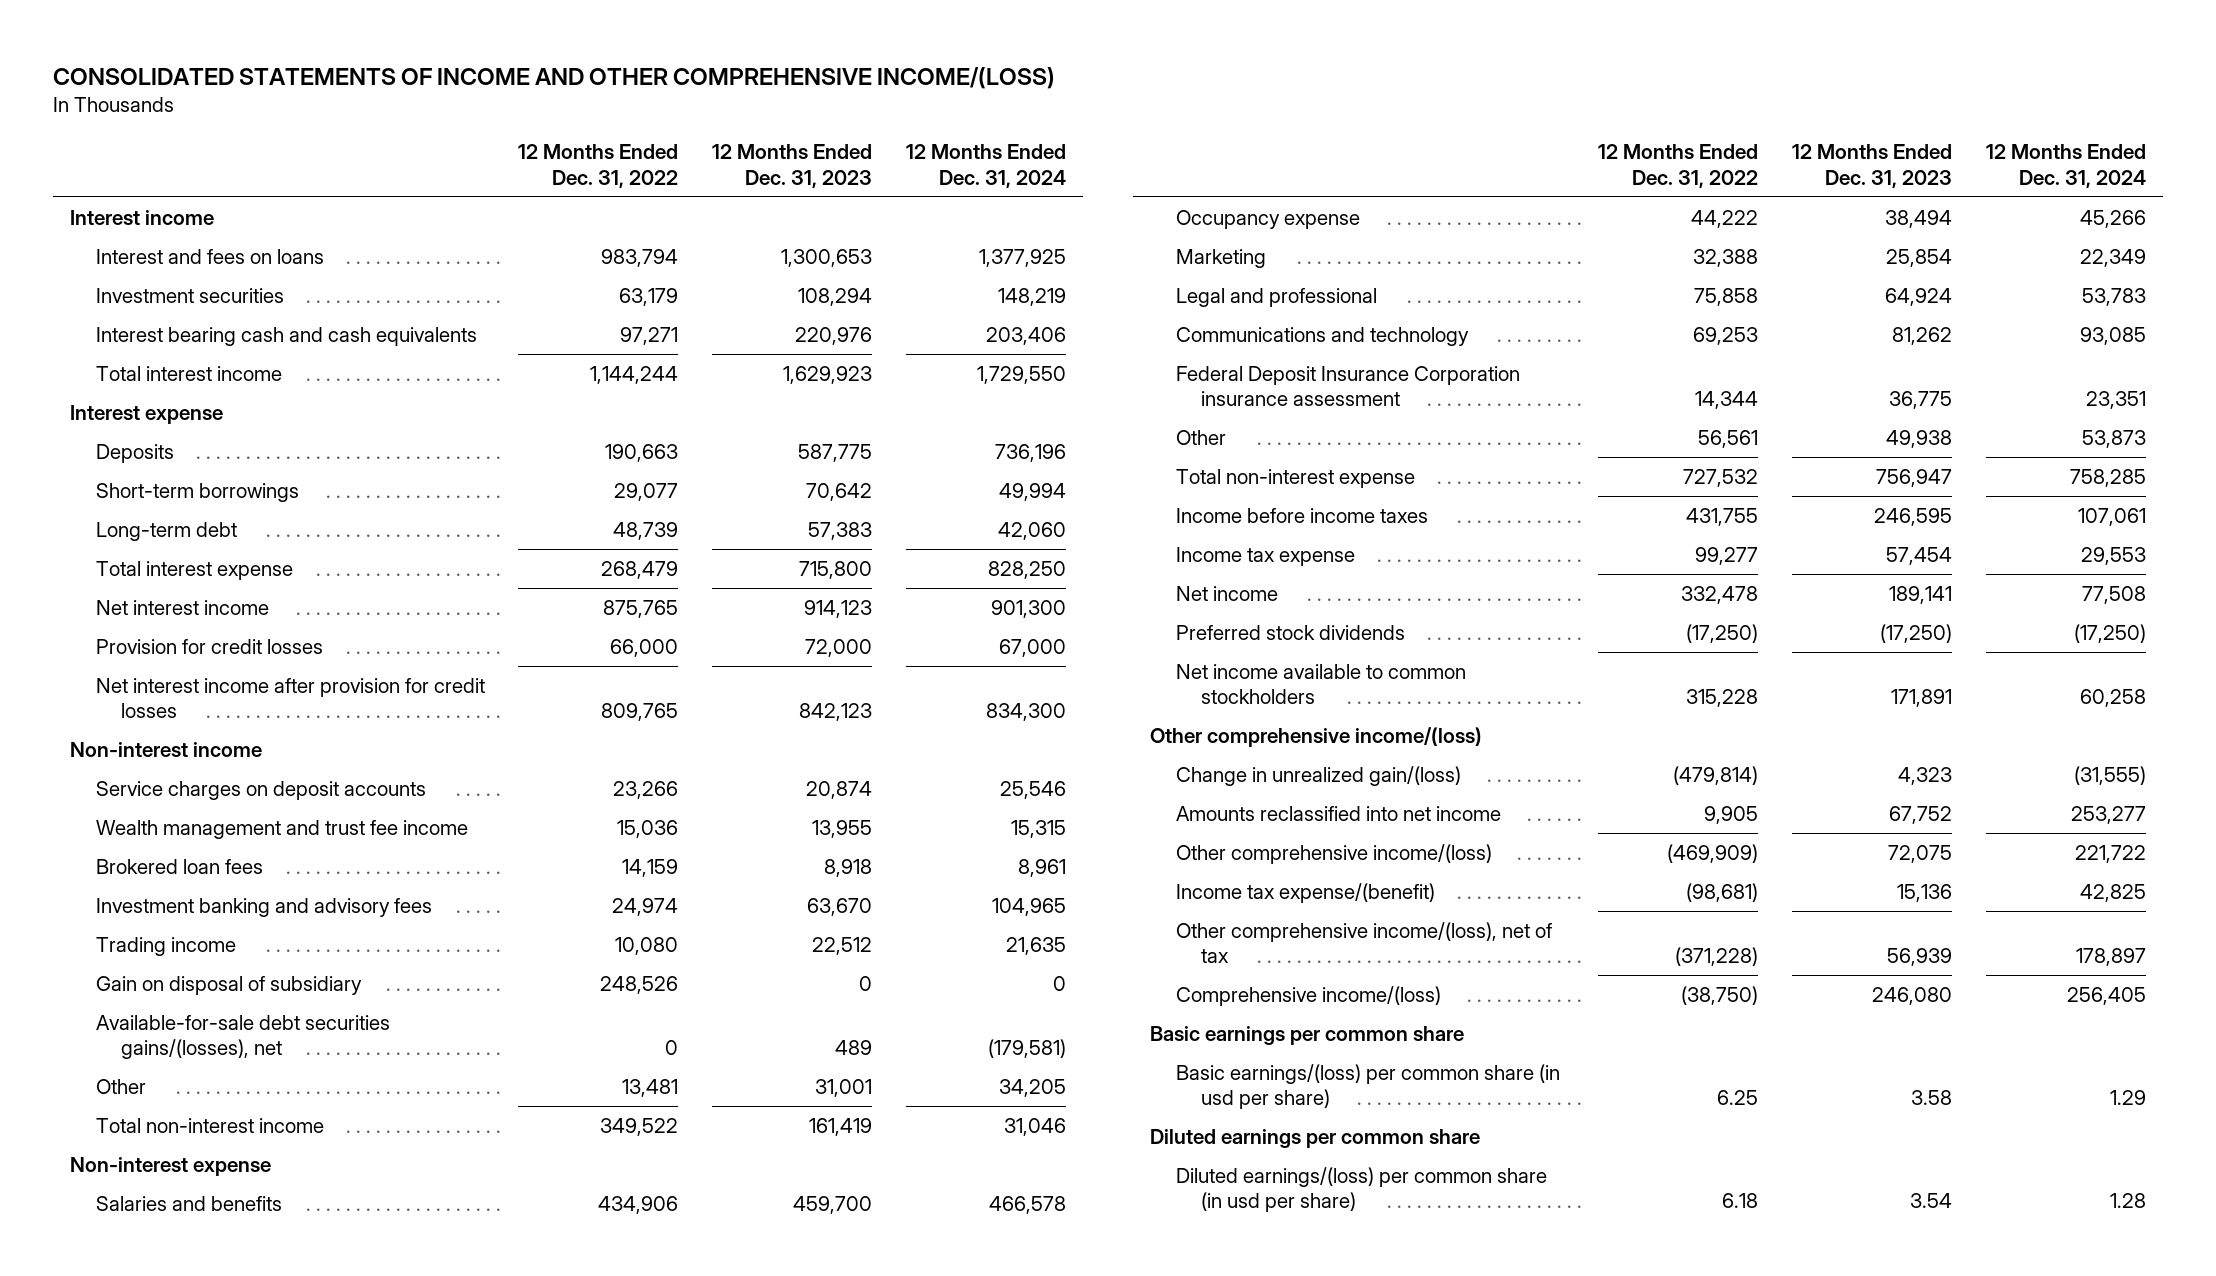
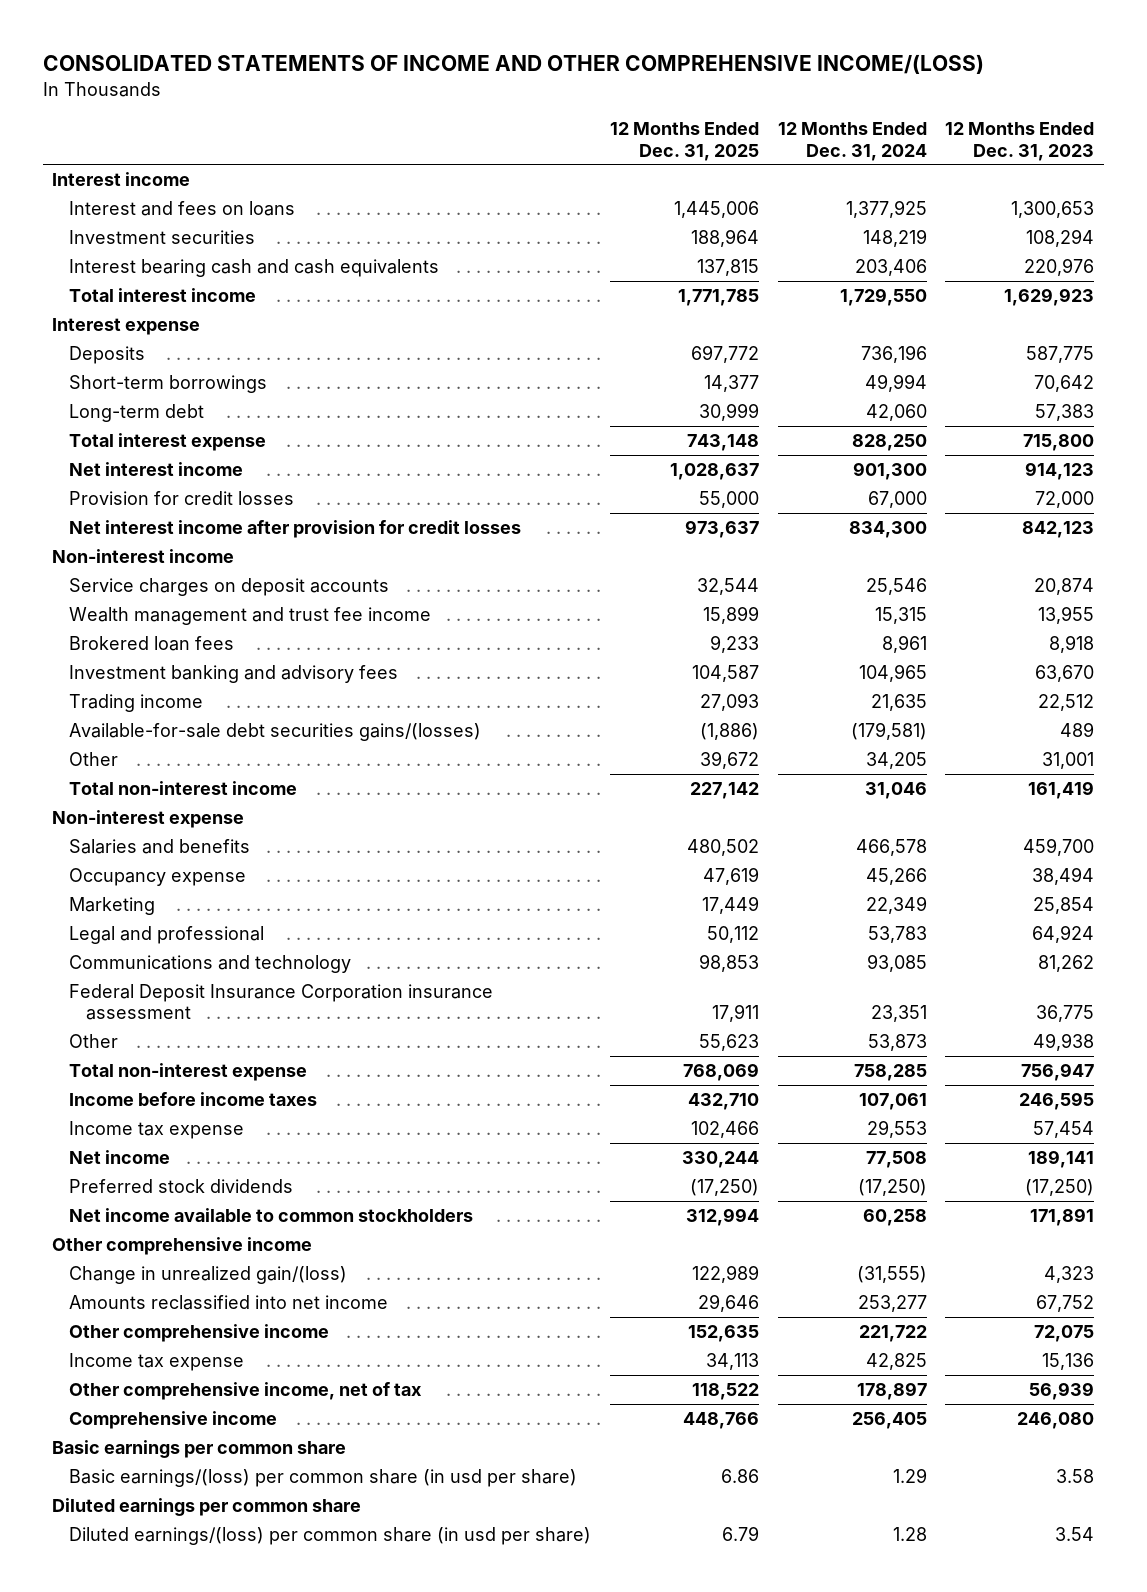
[518,144,679,188] 12 Months Ended Dec. 31, 2022 -> none
none -> [609,122,759,161] 12 Months Ended Dec. 31, 2025
[95,975,362,995] Gain on disposal of subsidiary -> none
[95,1014,390,1060] Available-for-sale debt securities gains/(losses), net -> [69,722,482,741] Available-for-sale debt securities gains/(losses)
[1150,726,1483,747] Other comprehensive income/(loss) -> [52,1236,313,1255] Other comprehensive income
[1175,843,1492,864] Other comprehensive income/(loss) -> [69,1323,330,1342] Other comprehensive income
[1175,882,1435,903] Income tax expense/(benefit) -> [69,1352,245,1371] Income tax expense
[1175,921,1552,964] Other comprehensive income/(loss), net of tax -> [69,1381,423,1400] Other comprehensive income, net of tax
[1175,985,1441,1006] Comprehensive income/(loss) -> [69,1410,278,1429] Comprehensive income

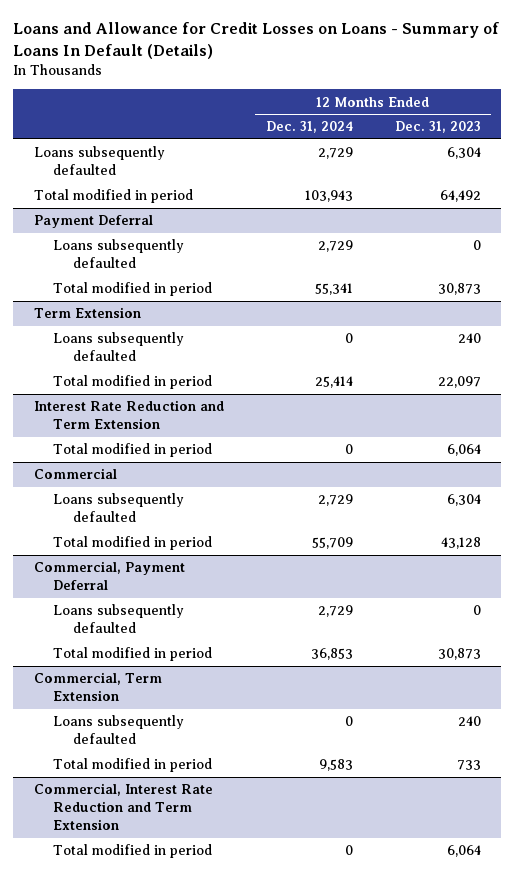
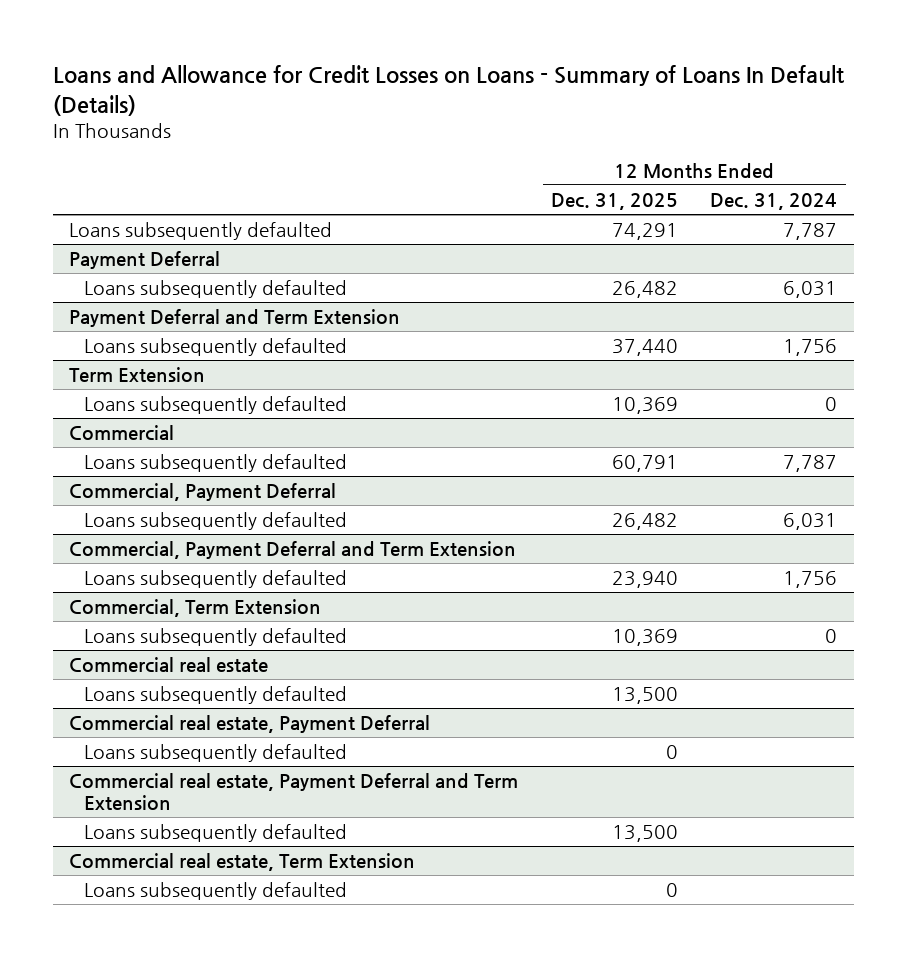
[394,121,481,134] Dec. 31, 2023 -> none
none -> [550,193,678,211] Dec. 31, 2025
[33,189,193,204] Total modified in period -> none
[317,147,353,160] 2,729 -> [783,223,838,241] 7,787
[53,282,213,297] Total modified in period -> none
[317,240,353,253] 2,729 -> [783,281,838,299] 6,031
none -> [69,309,401,328] Payment Deferral and Term Extension
none -> [83,338,347,357] Loans subsequently defaulted
[53,375,213,390] Total modified in period -> none
[33,400,224,430] Interest Rate Reduction and Term Extension -> none
[53,443,213,458] Total modified in period -> none
[53,536,213,551] Total modified in period -> none
[317,494,353,507] 2,729 -> [783,455,838,473] 7,787
[53,647,213,662] Total modified in period -> none
[317,605,353,618] 2,729 -> [783,513,838,531] 6,031
none -> [69,541,517,560] Commercial, Payment Deferral and Term Extension
none -> [83,570,347,589] Loans subsequently defaulted
[53,758,213,773] Total modified in period -> none
[33,783,213,831] Commercial, Interest Rate Reduction and Term Extension -> none
[53,844,213,859] Total modified in period -> none
none -> [69,657,269,674] Commercial real estate
none -> [83,686,347,705] Loans subsequently defaulted
none -> [69,715,431,734] Commercial real estate, Payment Deferral
none -> [83,744,347,763] Loans subsequently defaulted
none -> [69,773,519,810] Commercial real estate, Payment Deferral and Term Extension
none -> [83,824,347,843] Loans subsequently defaulted
none -> [69,853,416,872] Commercial real estate, Term Extension
none -> [83,882,347,901] Loans subsequently defaulted

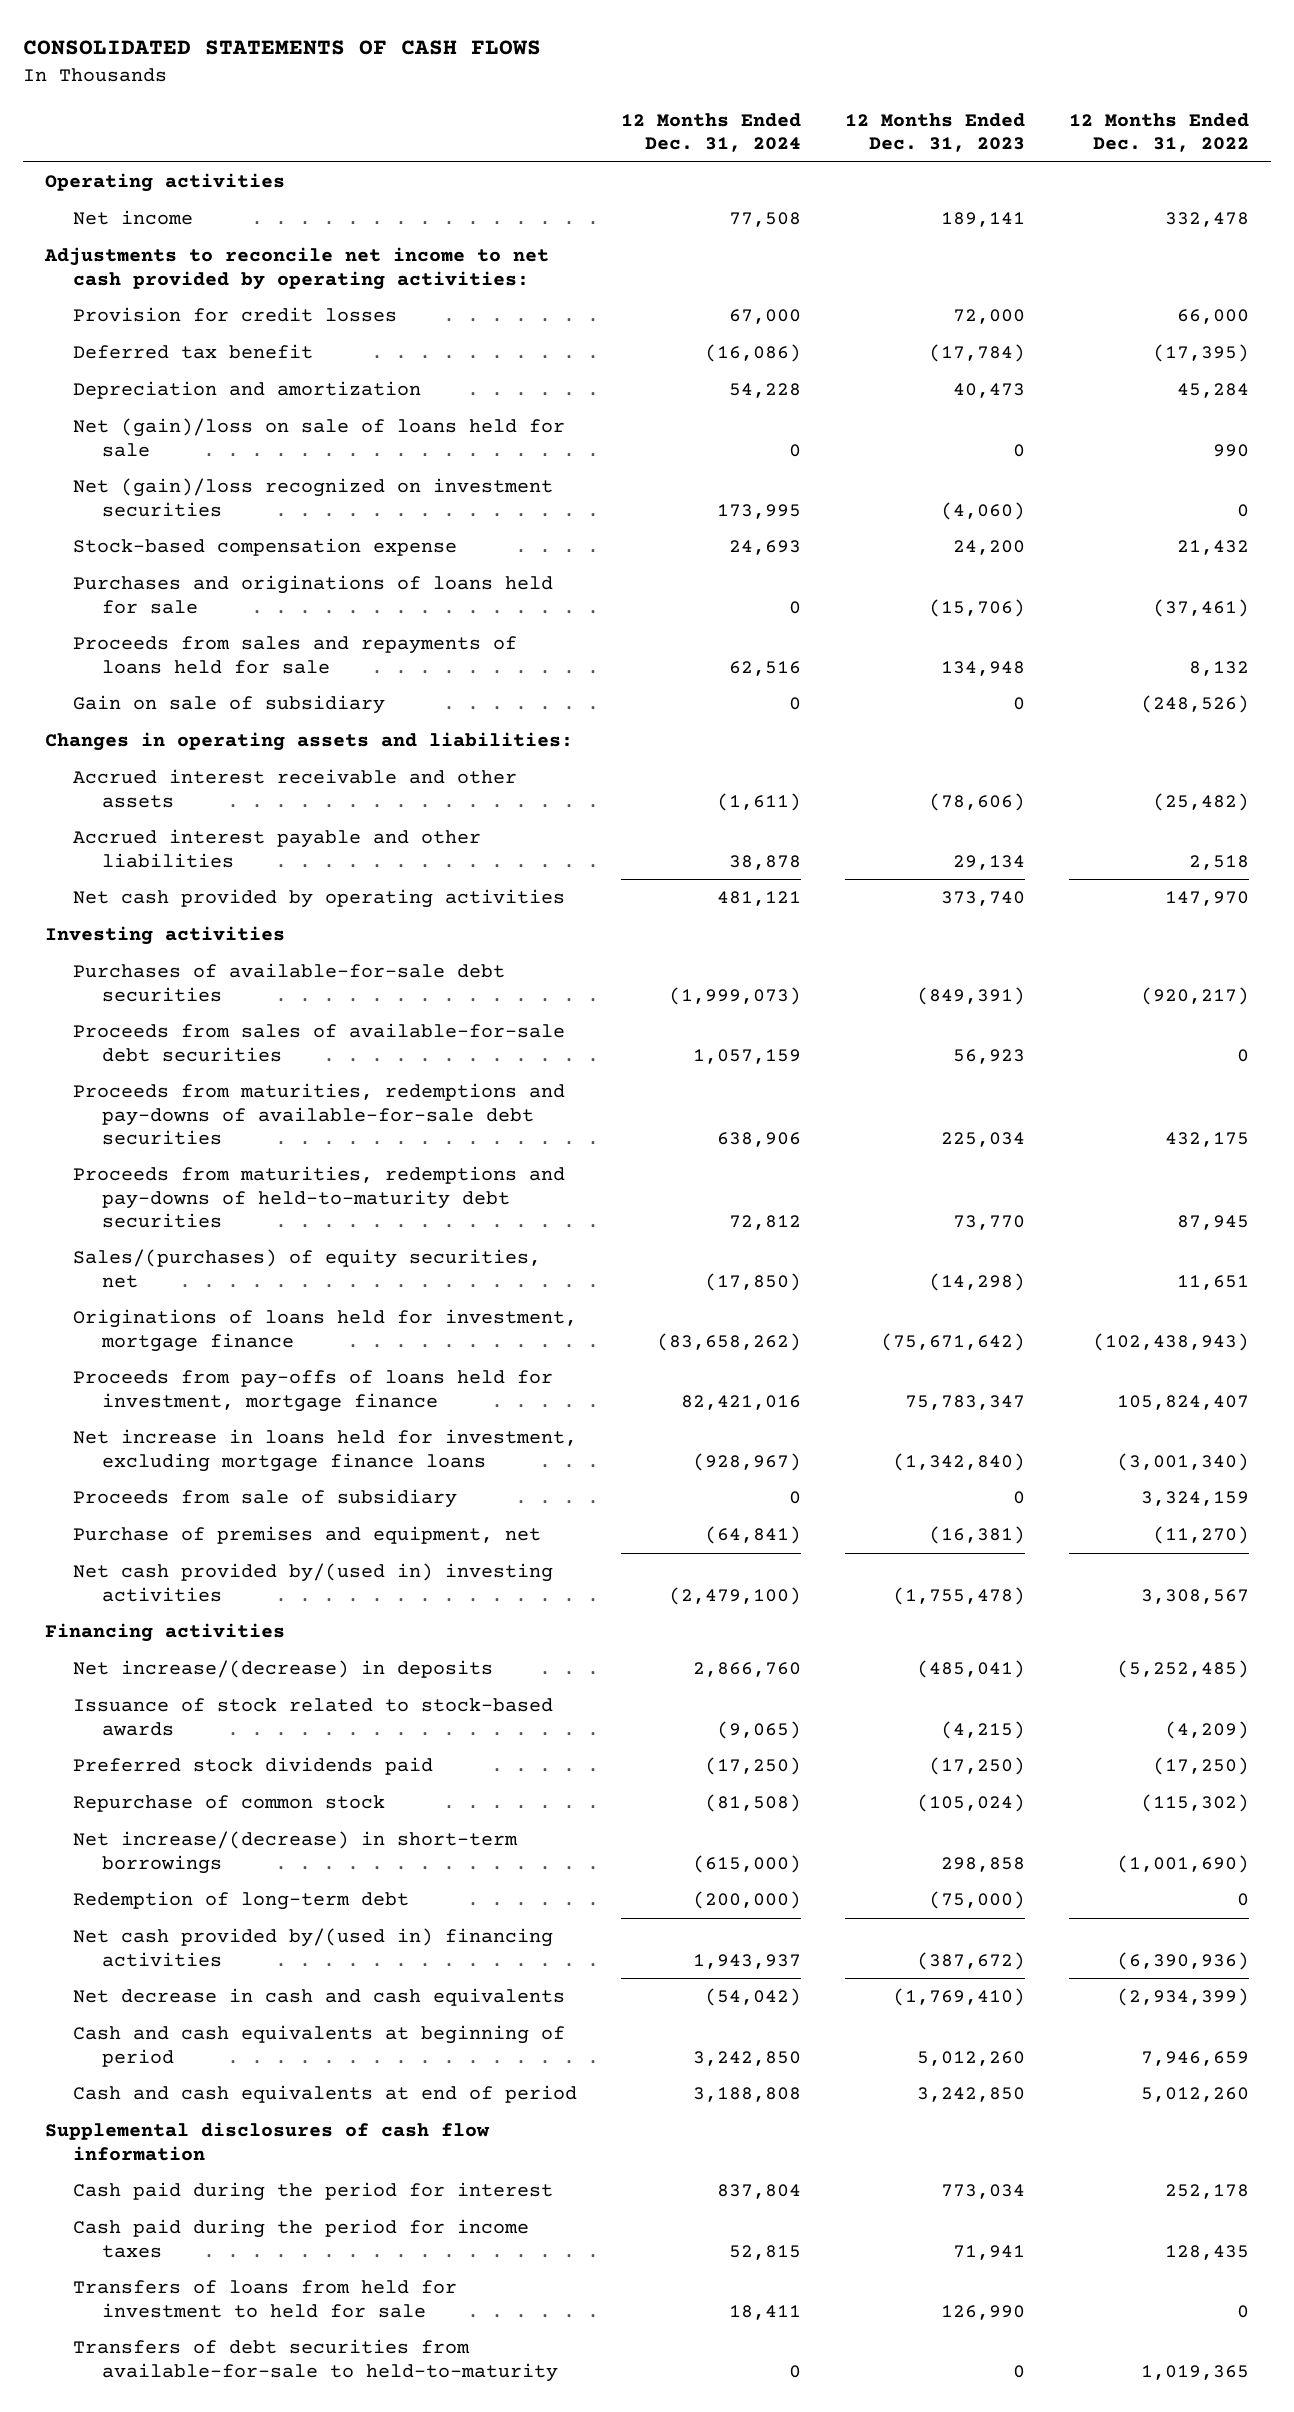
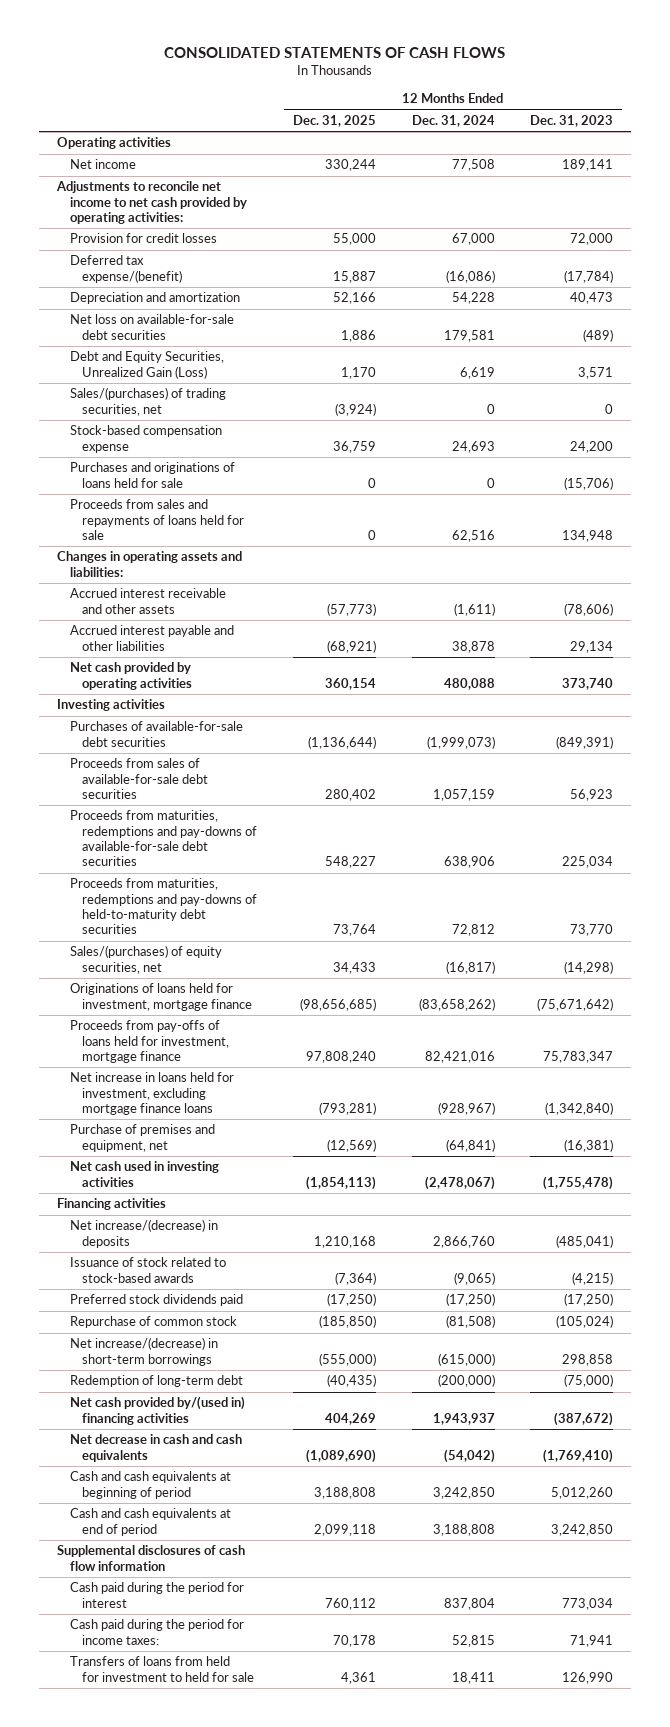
[1068,112,1249,153] 12 Months Ended Dec. 31, 2022 -> none
none -> [292,115,376,128] Dec. 31, 2025
[73,344,314,360] Deferred tax benefit -> [69,255,183,283] Deferred tax expense/(benefit)
[73,418,566,457] Net (gain)/loss on sale of loans held for sale -> none
[73,478,554,517] Net (gain)/loss recognized on investment securities -> [69,314,234,340] Net loss on available-for-sale debt securities
[717,503,802,519] 173,995 -> [443,329,495,342] 179,581
[941,501,1026,520] (4,060) -> [583,328,614,342] (489)
none -> [69,351,224,379] Debt and Equity Securities, Unrealized Gain (Loss)
none -> [69,387,226,416] Sales/(purchases) of trading securities, net
[73,695,386,715] Gain on sale of subsidiary -> none
[717,891,802,907] 481,121 -> [443,677,495,690] 480,088
[705,1272,802,1291] (17,850) -> [445,960,495,974] (16,817)
[73,1489,458,1509] Proceeds from sale of subsidiary -> none
[73,1563,554,1602] Net cash provided by/(used in) investing activities -> [69,1161,219,1187] Net cash used in investing activities
[669,1586,802,1605] (2,479,100) -> [424,1175,495,1190] (2,478,067)
[73,2219,530,2258] Cash paid during the period for income taxes -> [69,1619,244,1645] Cash paid during the period for income taxes:
[73,2339,558,2382] Transfers of debt securities from available-for-sale to held-to-maturity -> none

